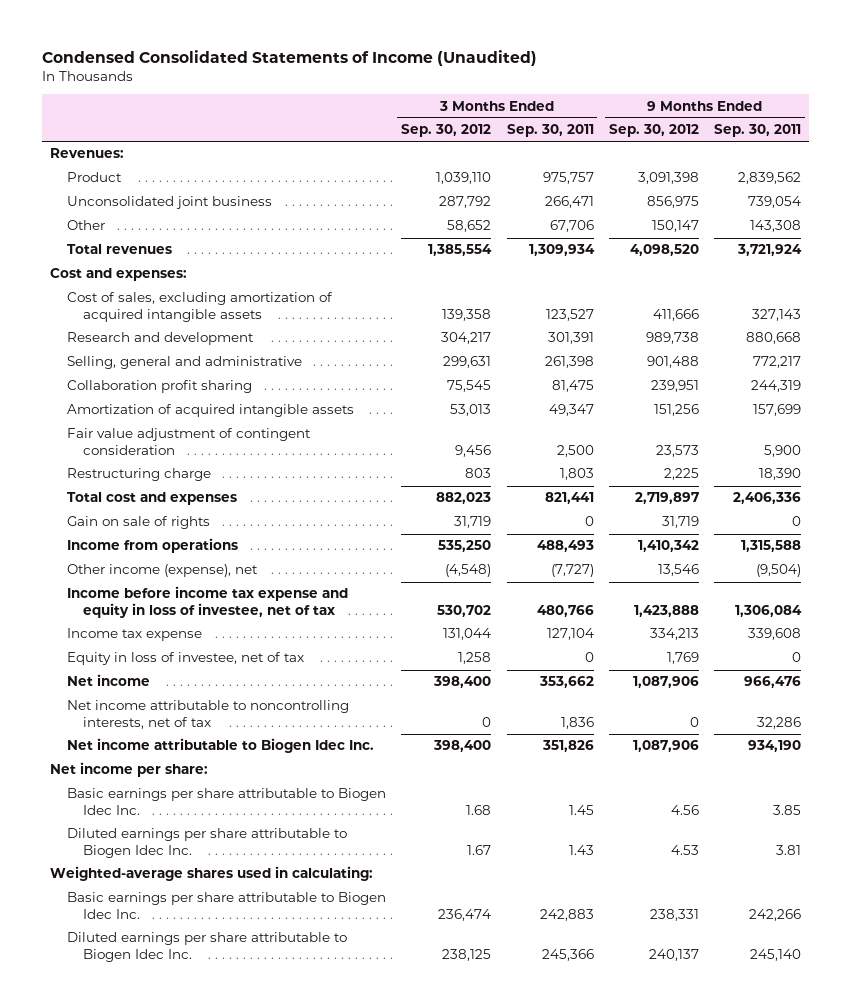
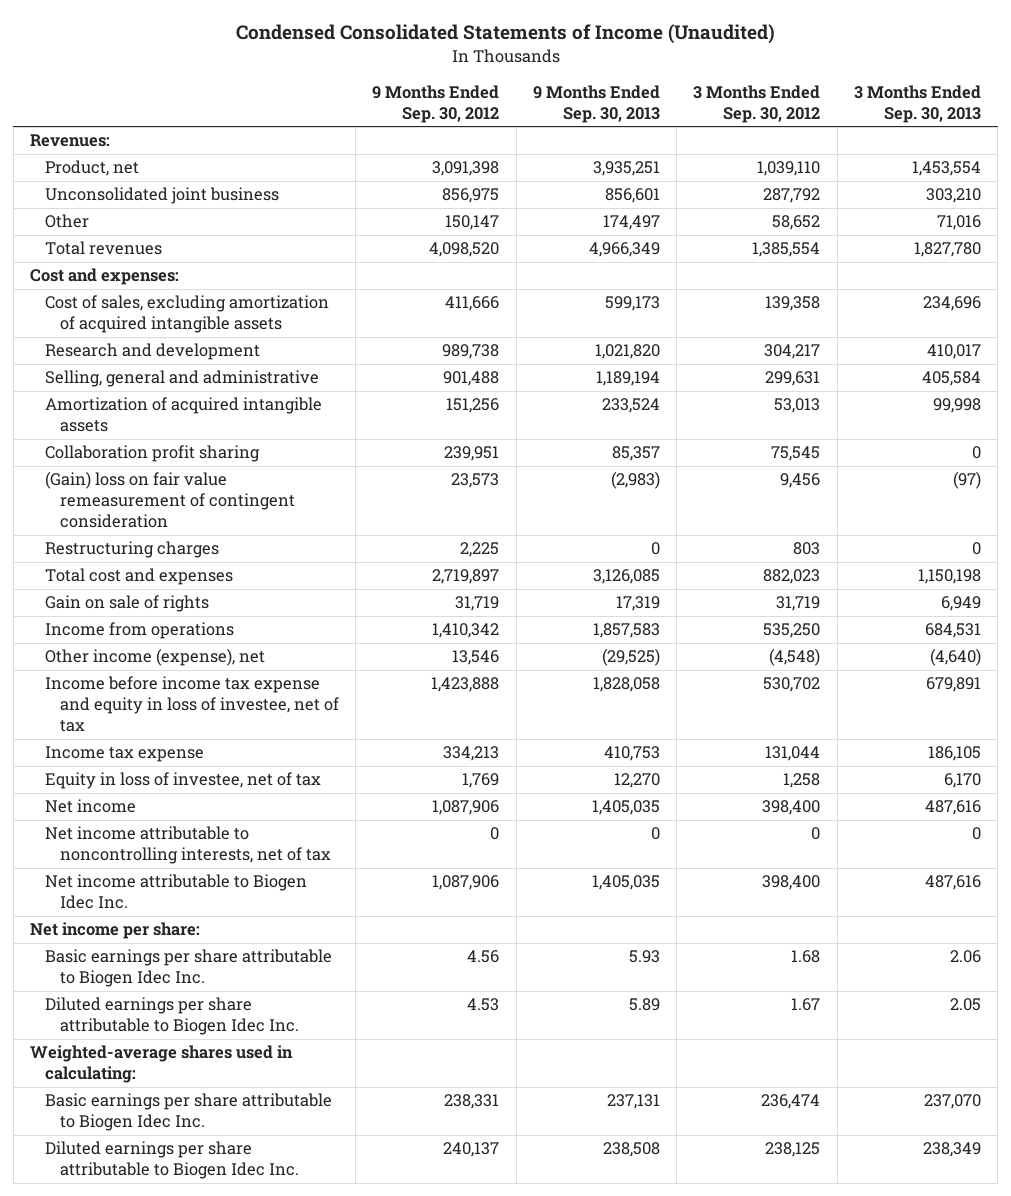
[506,124,594,138] Sep. 30, 2011 -> none
[714,124,802,138] Sep. 30, 2011 -> none
none -> [532,84,660,123] 9 Months Ended Sep. 30, 2013
none -> [854,84,982,123] 3 Months Ended Sep. 30, 2013
[66,172,122,183] Product -> [44,160,139,177] Product, net
[66,380,252,394] Collaboration profit sharing -> [44,445,260,463] Collaboration profit sharing
[66,428,311,455] Fair value adjustment of contingent consideration -> [44,471,295,529] (Gain) loss on fair value remeasurement of contingent consideration
[66,468,211,482] Restructuring charge -> [44,541,219,559] Restructuring charges

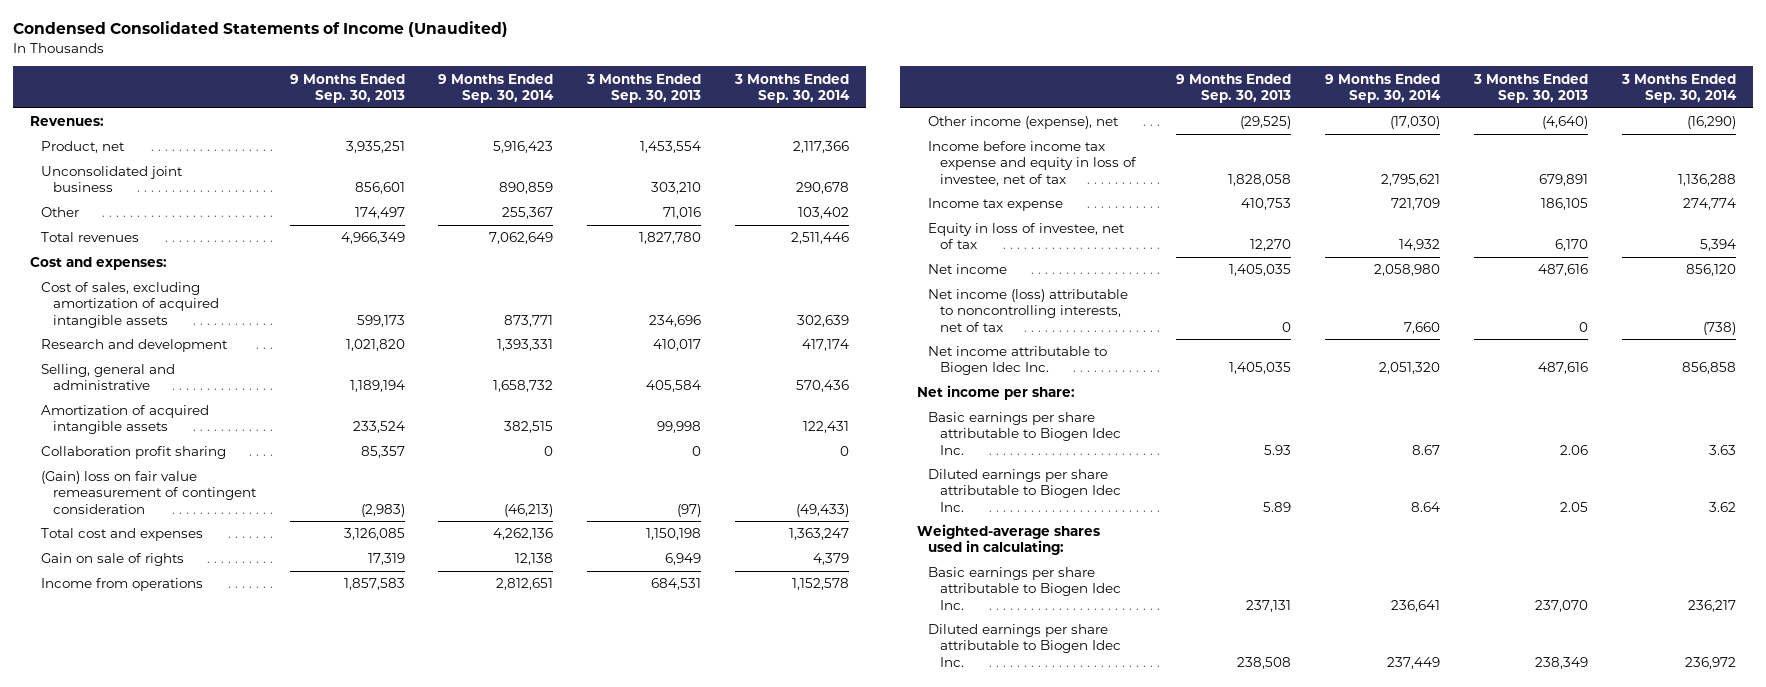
[372,84,500,123] 9 Months Ended Sep. 30, 2012 -> none
[693,84,821,123] 3 Months Ended Sep. 30, 2012 -> none
none -> [438,73,555,103] 9 Months Ended Sep. 30, 2014
none -> [733,73,850,103] 3 Months Ended Sep. 30, 2014
[44,541,219,559] Restructuring charges -> none
[44,826,331,865] Net income attributable to noncontrolling interests, net of tax -> [928,289,1129,332] Net income (loss) attributable to noncontrolling interests, net of tax

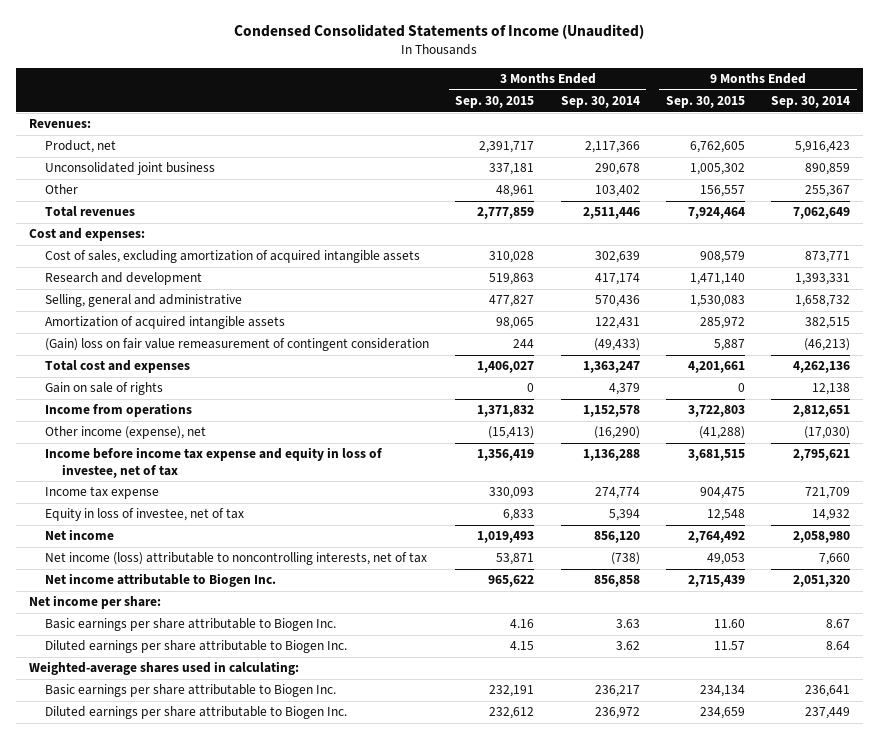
[289,73,405,103] 9 Months Ended Sep. 30, 2013 -> none
[586,73,702,103] 3 Months Ended Sep. 30, 2013 -> none
none -> [455,96,535,109] Sep. 30, 2015
none -> [665,96,745,109] Sep. 30, 2015
[41,446,227,460] Collaboration profit sharing -> none
[928,346,1108,376] Net income attributable to Biogen Idec Inc. -> [45,573,277,588] Net income attributable to Biogen Inc.
[928,412,1121,455] Basic earnings per share attributable to Biogen Idec Inc. -> [45,618,337,632] Basic earnings per share attributable to Biogen Inc.
[928,469,1121,512] Diluted earnings per share attributable to Biogen Idec Inc. -> [45,640,348,654] Diluted earnings per share attributable to Biogen Inc.
[928,567,1121,610] Basic earnings per share attributable to Biogen Idec Inc. -> [45,684,337,698] Basic earnings per share attributable to Biogen Inc.
[928,624,1121,667] Diluted earnings per share attributable to Biogen Idec Inc. -> [45,706,348,720] Diluted earnings per share attributable to Biogen Inc.

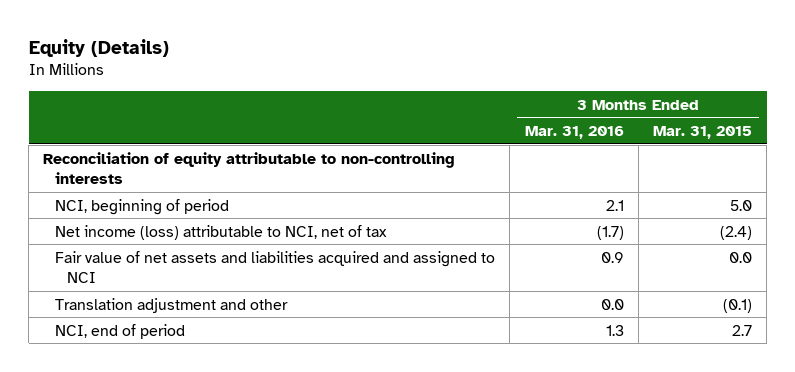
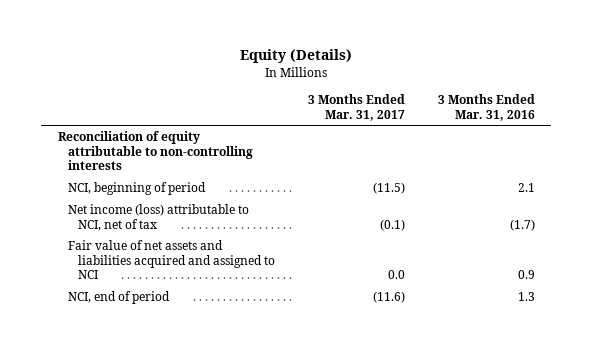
[652,125,752,139] Mar. 31, 2015 -> none
none -> [308,94,406,121] 3 Months Ended Mar. 31, 2017
[55,297,289,313] Translation adjustment and other -> none

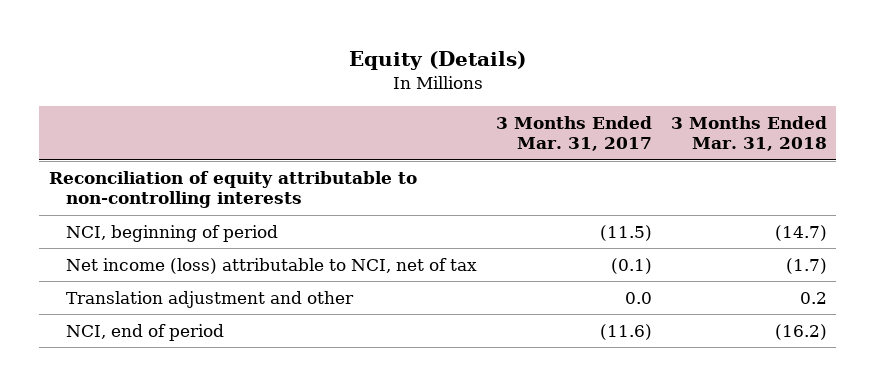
[437,94,535,121] 3 Months Ended Mar. 31, 2016 -> none
none -> [670,115,827,152] 3 Months Ended Mar. 31, 2018
[68,240,276,280] Fair value of net assets and liabilities acquired and assigned to NCI -> none
none -> [66,290,355,308] Translation adjustment and other

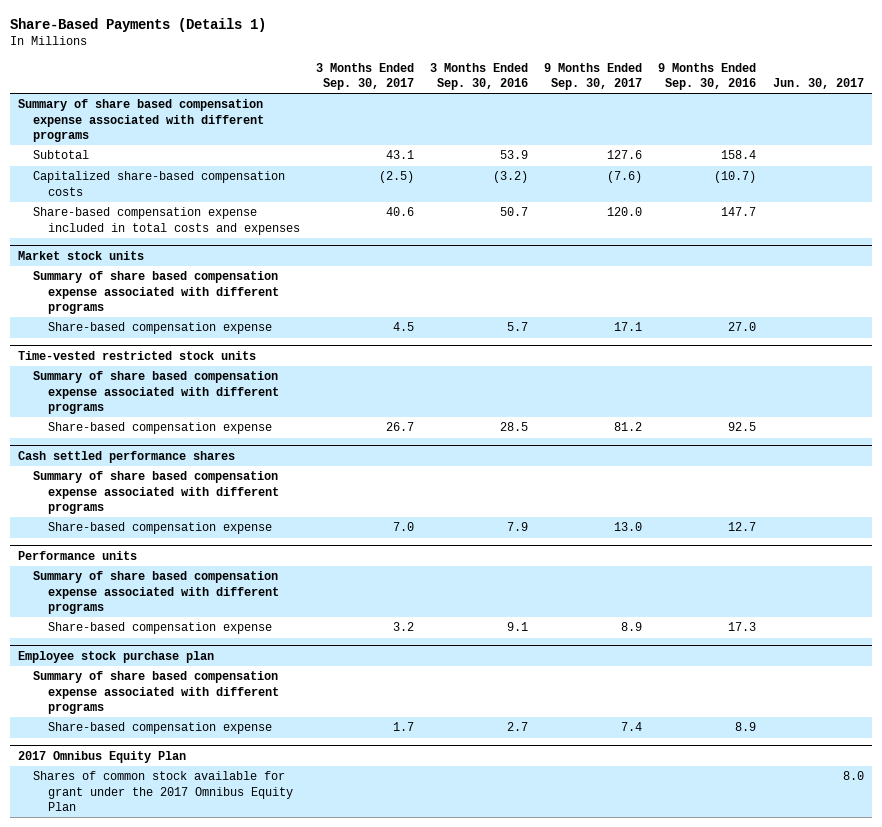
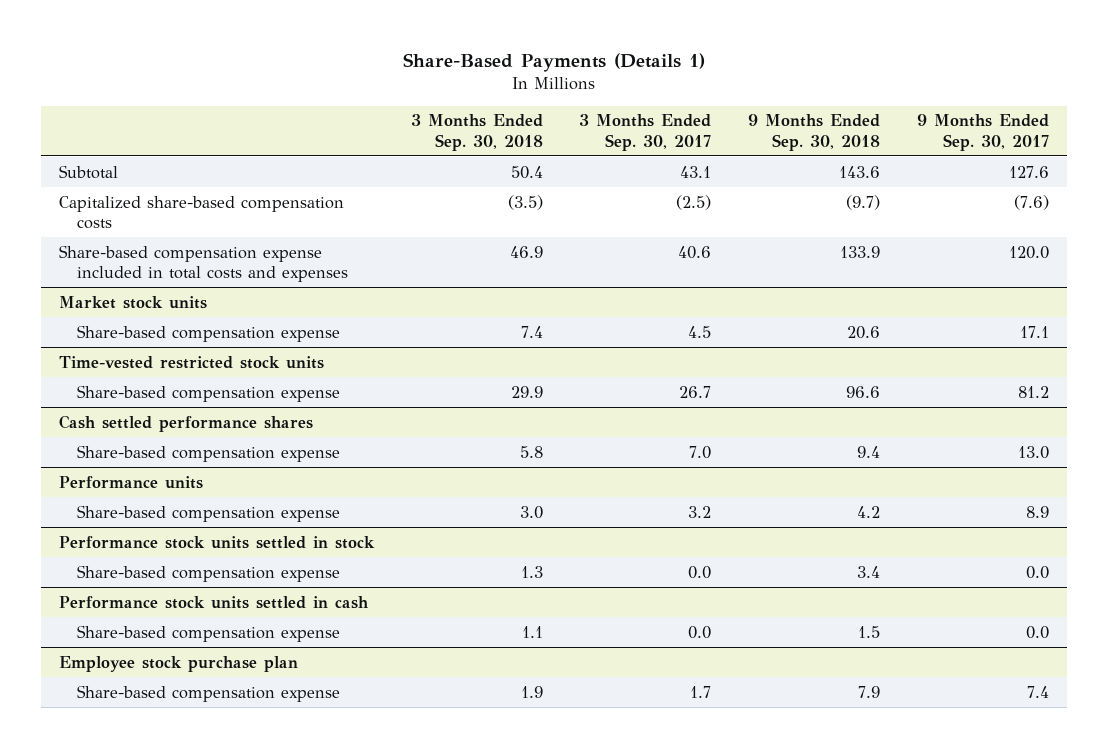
[430,62,529,91] 3 Months Ended Sep. 30, 2016 -> none
[658,62,757,91] 9 Months Ended Sep. 30, 2016 -> none
[772,78,864,90] Jun. 30, 2017 -> none
none -> [410,114,543,151] 3 Months Ended Sep. 30, 2018
none -> [748,114,881,151] 9 Months Ended Sep. 30, 2018
[18,99,265,143] Summary of share based compensation expense associated with different programs -> none
[33,271,279,315] Summary of share based compensation expense associated with different programs -> none
[33,371,279,415] Summary of share based compensation expense associated with different programs -> none
[33,471,279,515] Summary of share based compensation expense associated with different programs -> none
[33,571,279,615] Summary of share based compensation expense associated with different programs -> none
none -> [59,535,376,549] Performance stock units settled in stock
none -> [76,564,340,582] Share-based compensation expense
none -> [59,595,370,609] Performance stock units settled in cash
none -> [76,624,340,642] Share-based compensation expense
[33,671,279,715] Summary of share based compensation expense associated with different programs -> none
[18,751,187,764] 2017 Omnibus Equity Plan -> none
[33,771,293,812] Shares of common stock available for grant under the 2017 Omnibus Equity Plan -> none

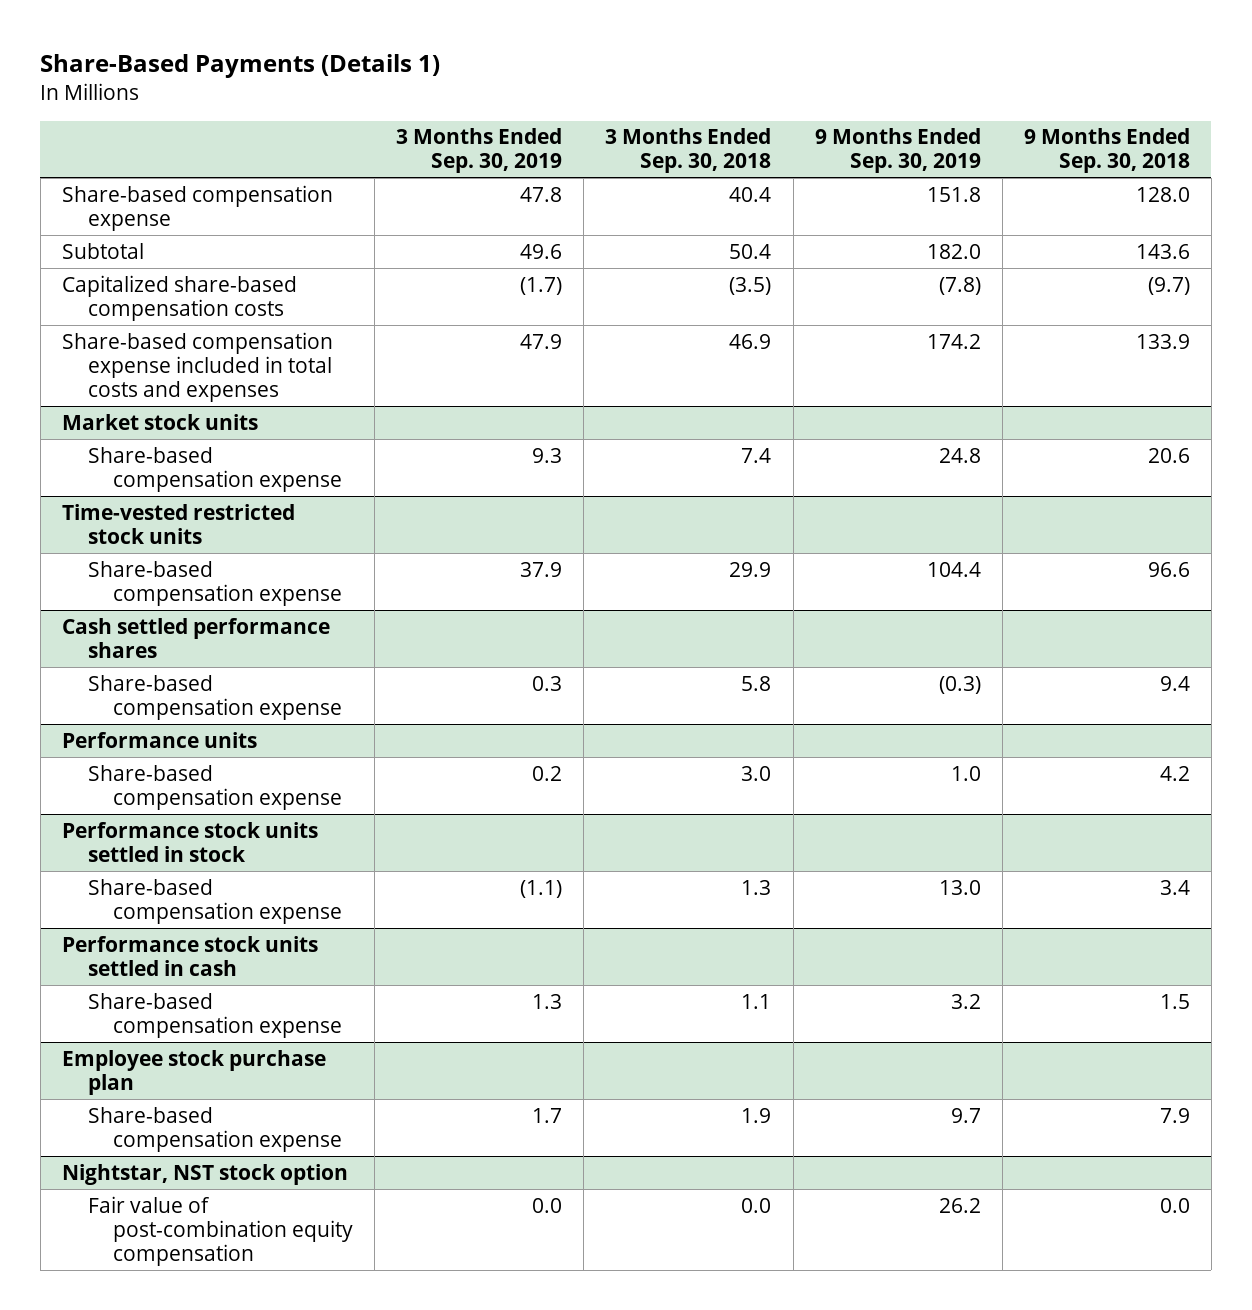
[579,114,712,151] 3 Months Ended Sep. 30, 2017 -> none
[916,114,1049,151] 9 Months Ended Sep. 30, 2017 -> none
none -> [396,128,563,174] 3 Months Ended Sep. 30, 2019
none -> [814,128,981,174] 9 Months Ended Sep. 30, 2019
none -> [61,184,333,231] Share-based compensation expense
none -> [61,1163,348,1185] Nightstar, NST stock option
none -> [87,1195,354,1266] Fair value of post-combination equity compensation

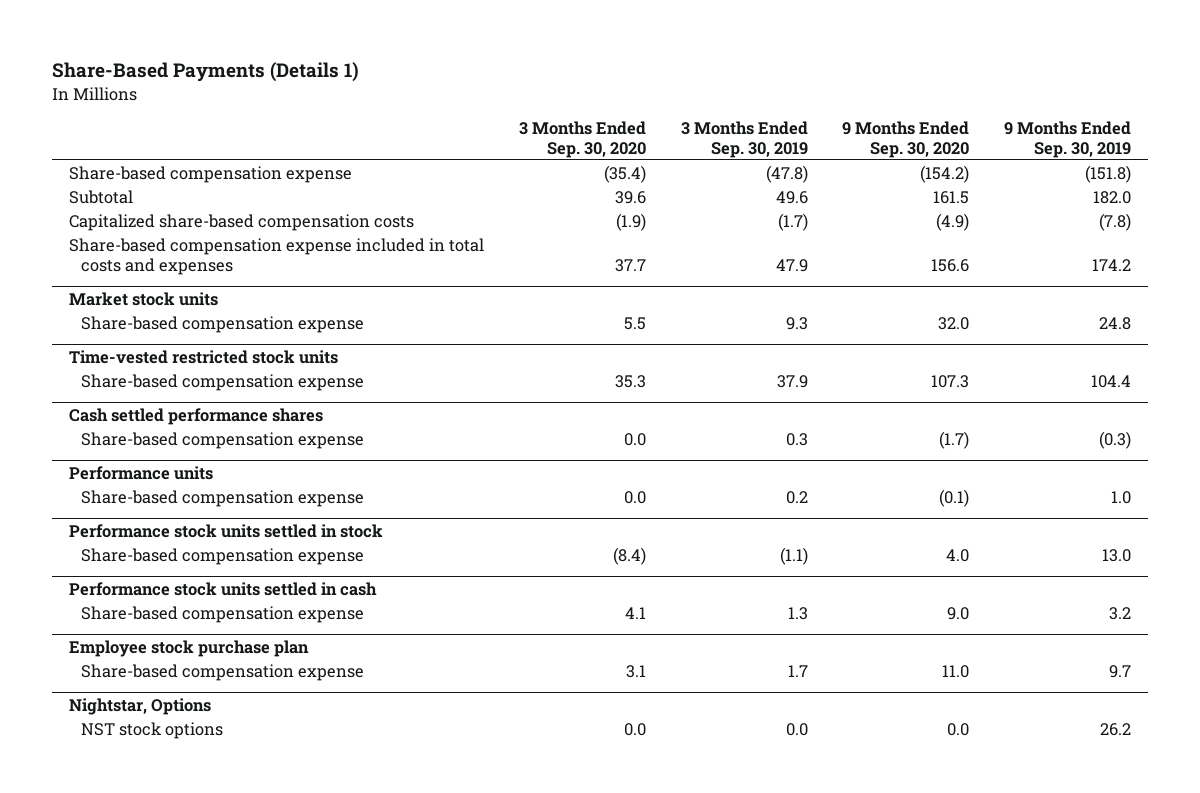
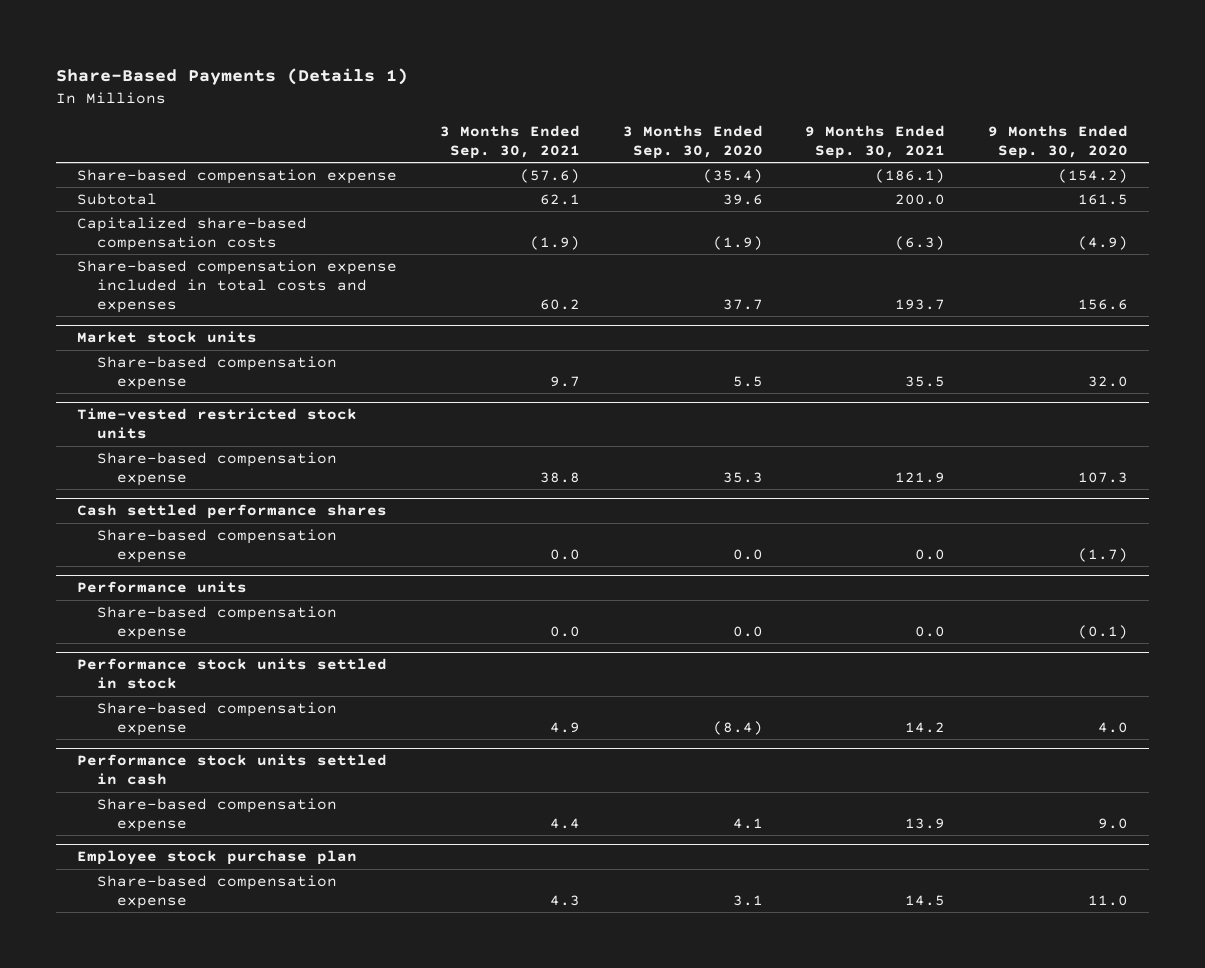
[680,120,808,158] 3 Months Ended Sep. 30, 2019 -> none
[1004,120,1132,158] 9 Months Ended Sep. 30, 2019 -> none
none -> [439,124,580,159] 3 Months Ended Sep. 30, 2021
none -> [805,124,946,159] 9 Months Ended Sep. 30, 2021
[69,697,212,715] Nightstar, Options -> none
[80,721,223,739] NST stock options -> none

